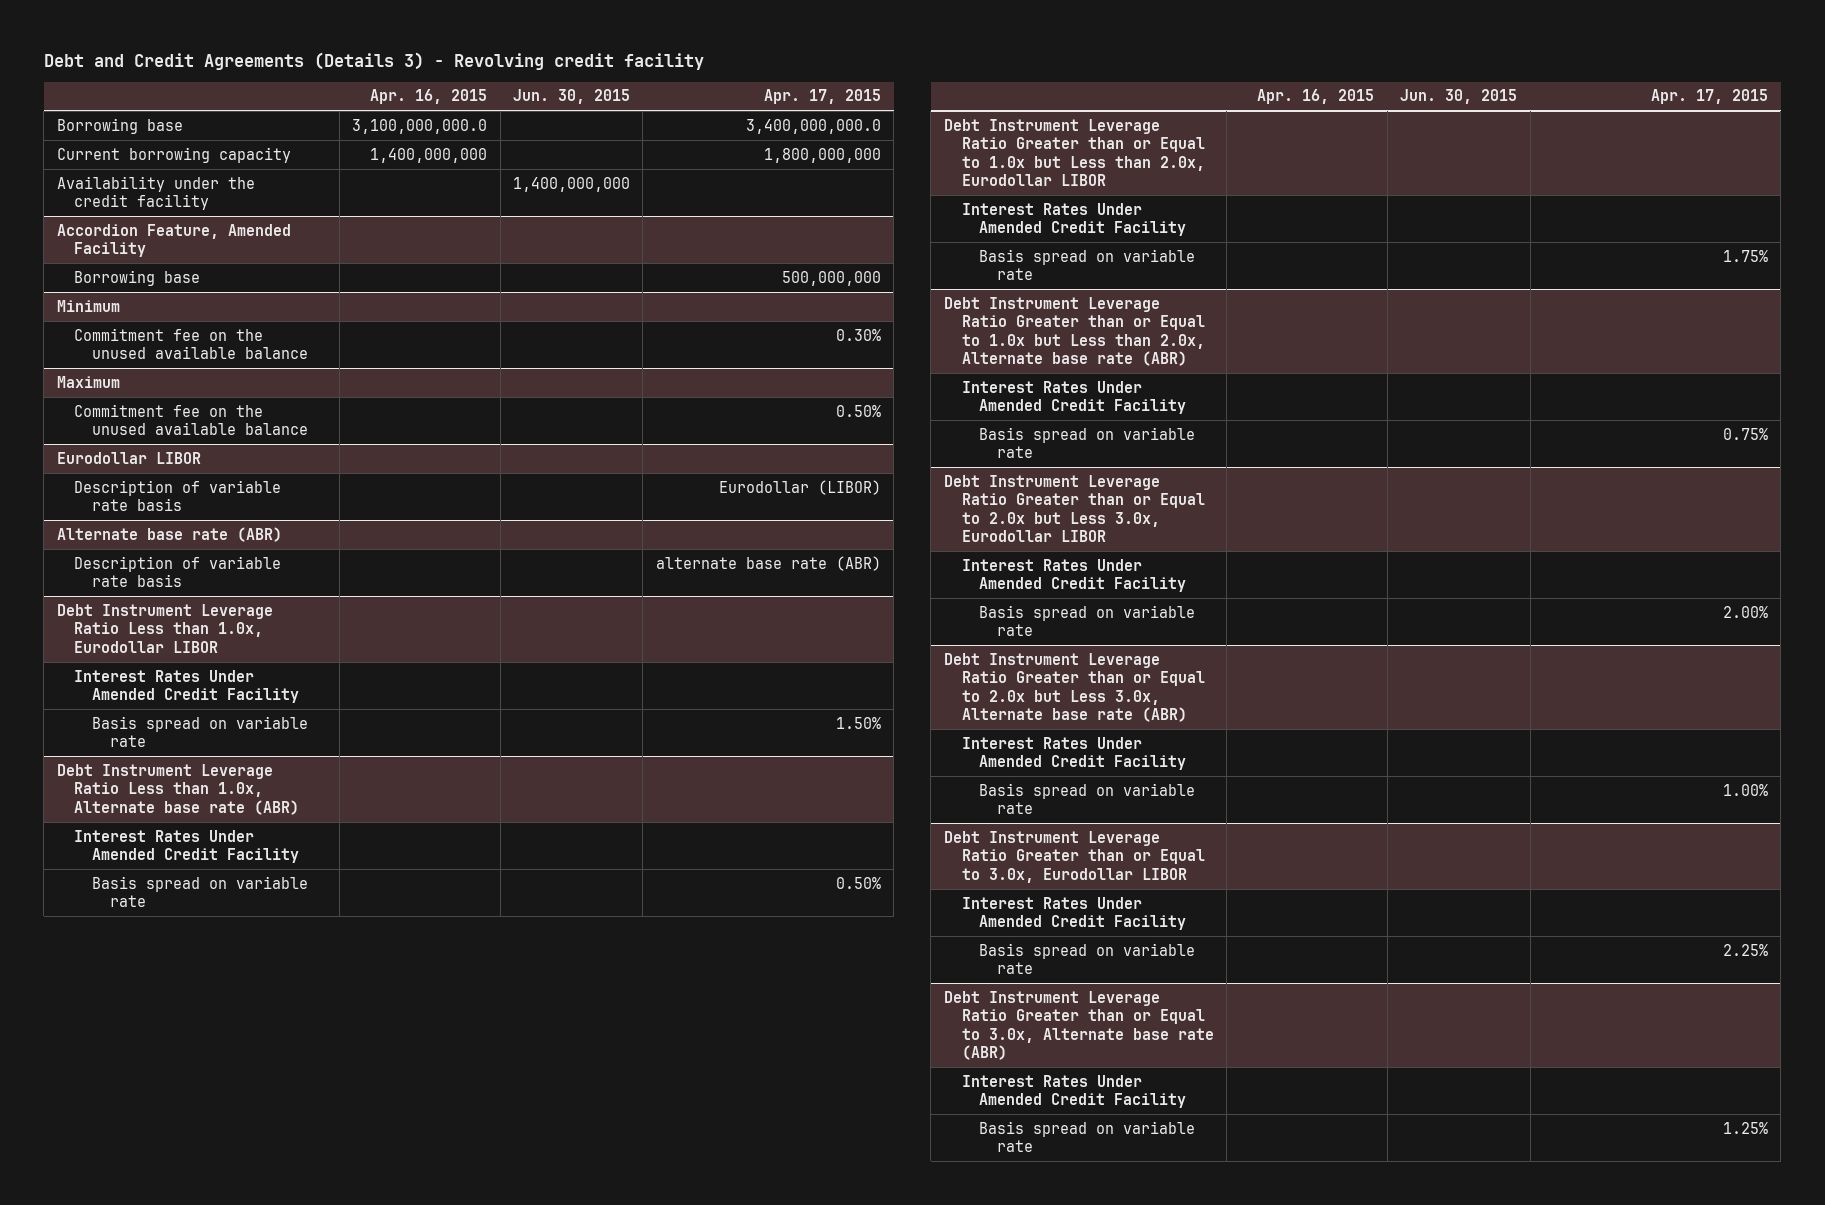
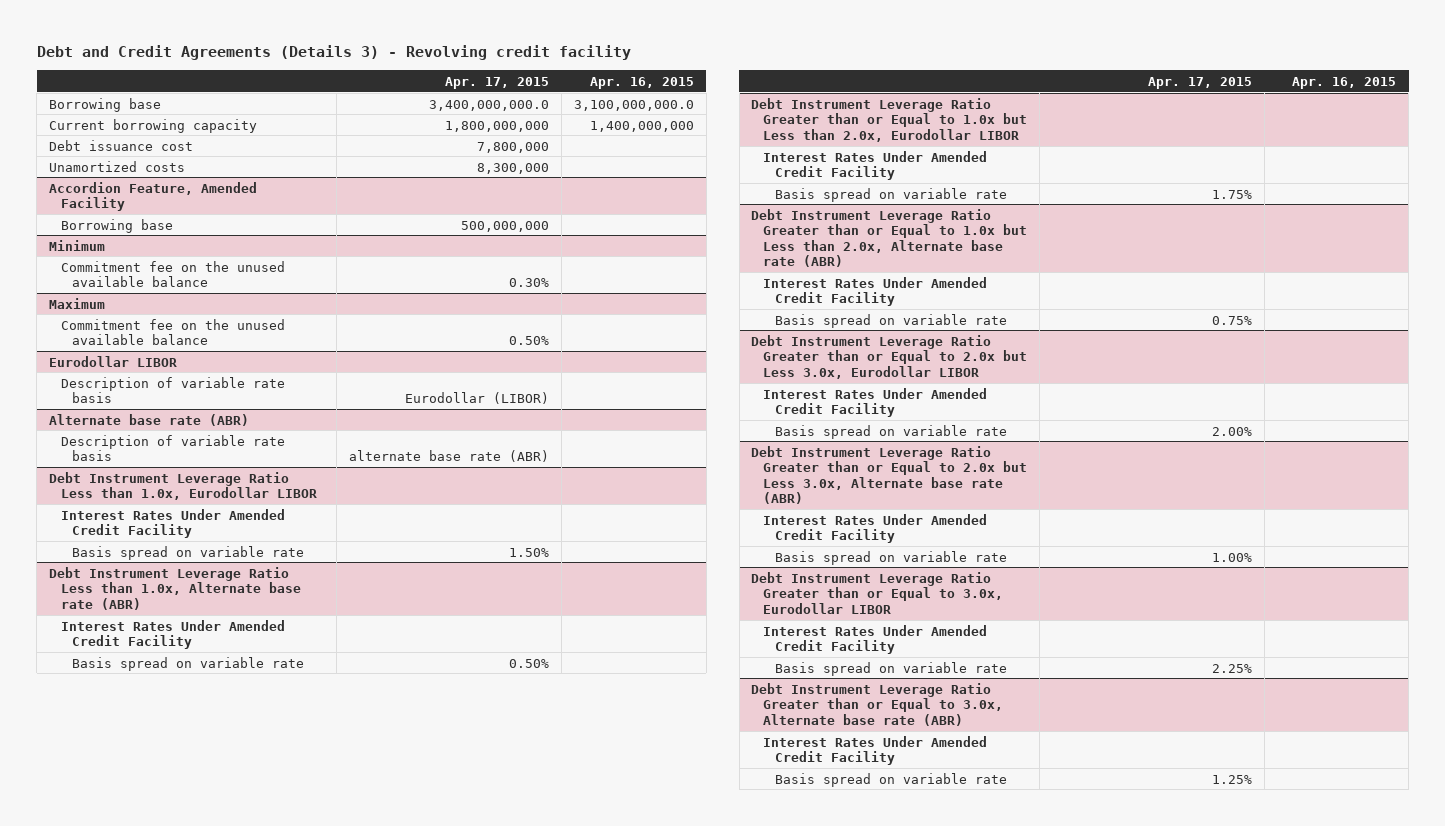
[513,89,631,105] Jun. 30, 2015 -> none
[56,175,255,211] Availability under the credit facility -> none
none -> [49,139,194,151] Debt issuance cost
none -> [49,160,186,172] Unamortized costs

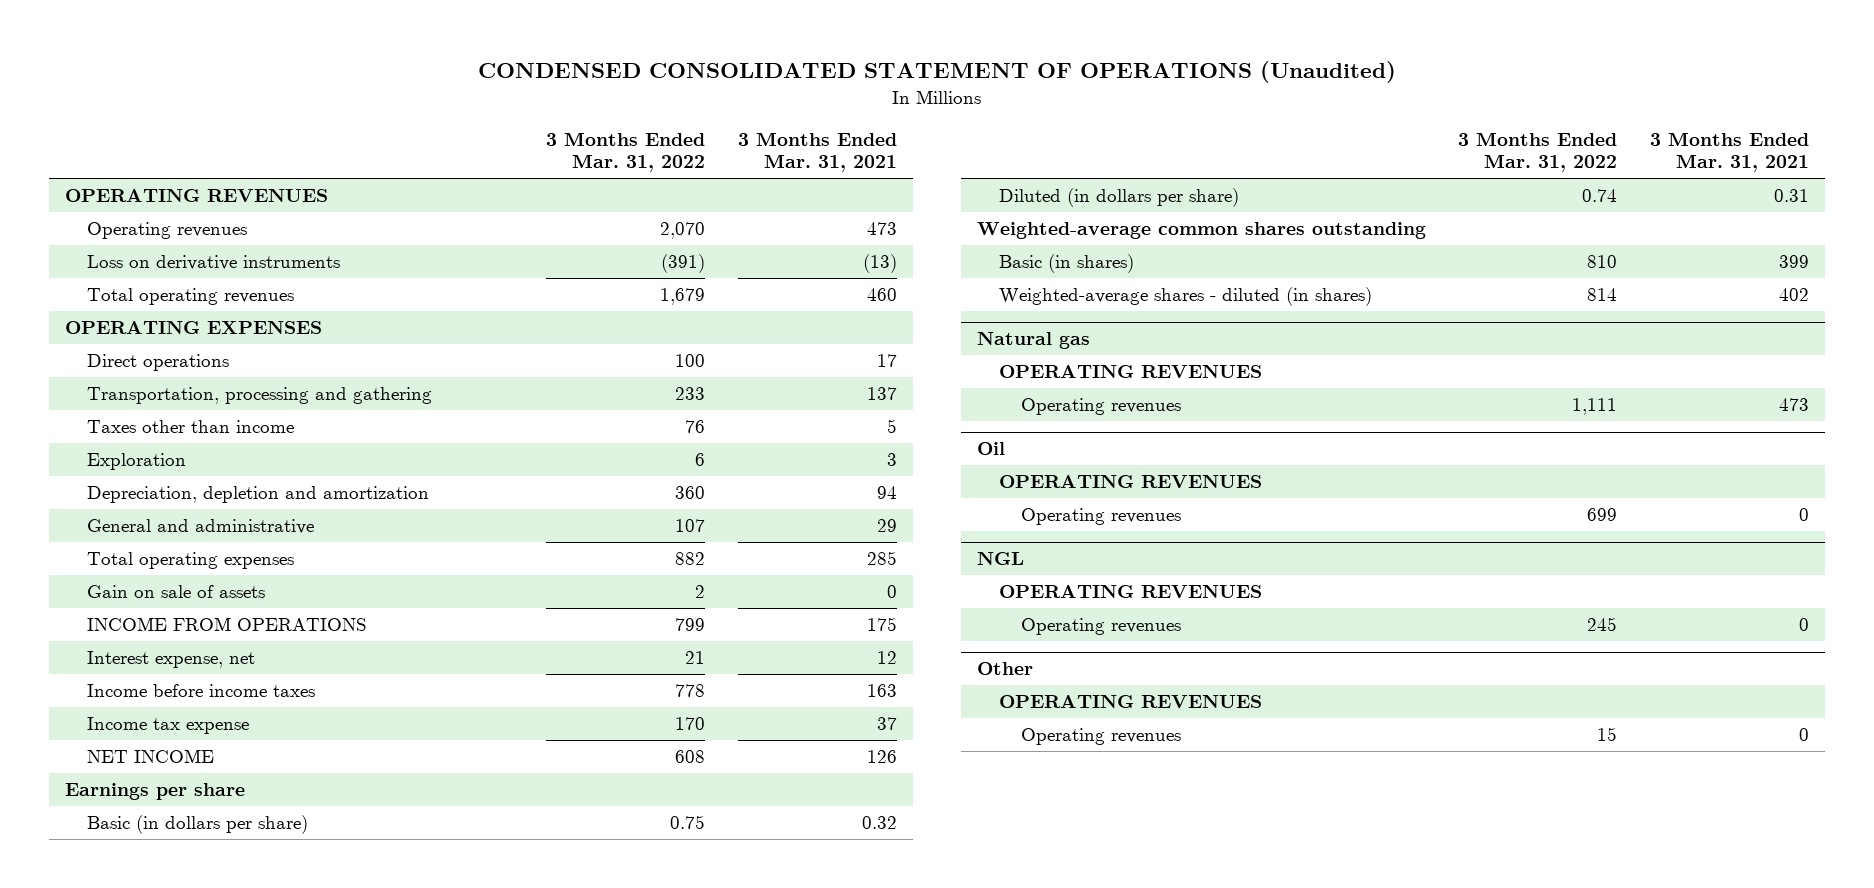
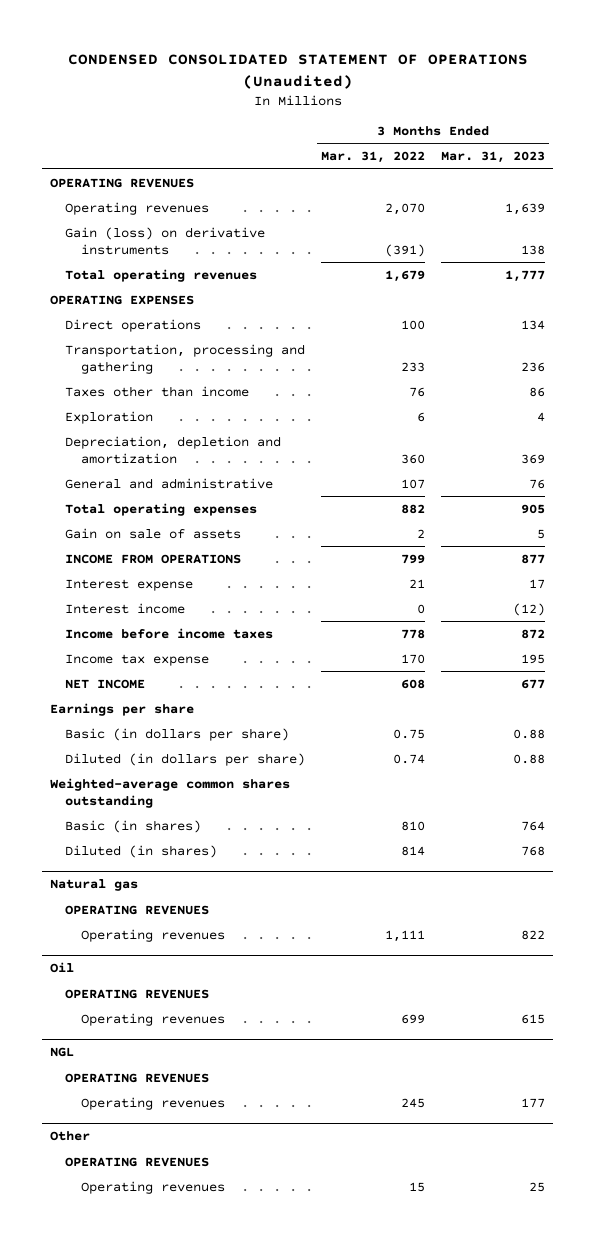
[737,132,897,173] 3 Months Ended Mar. 31, 2021 -> none
none -> [441,151,546,164] Mar. 31, 2023
[86,255,340,271] Loss on derivative instruments -> [65,226,266,255] Gain (loss) on derivative instruments
[86,651,255,669] Interest expense, net -> [65,578,194,591] Interest expense
none -> [65,602,186,614] Interest income
[998,287,1372,307] Weighted-average shares - diluted (in shares) -> [65,844,218,858] Diluted (in shares)

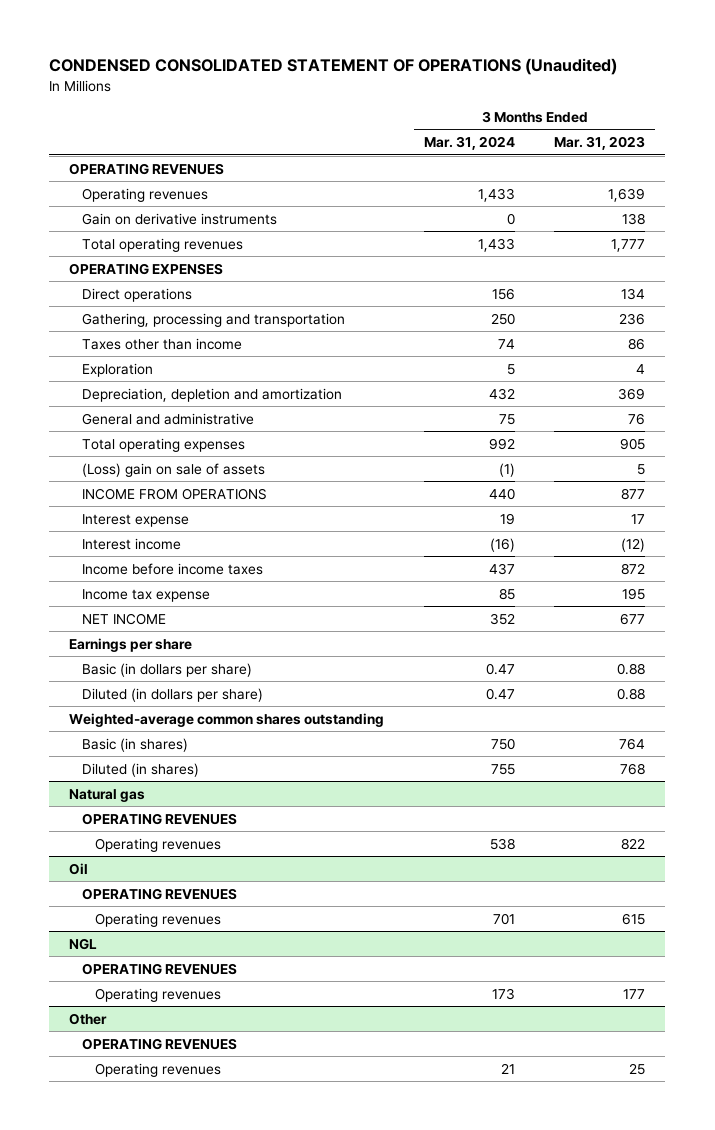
[321,151,426,164] Mar. 31, 2022 -> none
none -> [423,136,515,151] Mar. 31, 2024
[65,226,266,255] Gain (loss) on derivative instruments -> [82,212,278,225] Gain on derivative instruments
[65,343,306,374] Transportation, processing and gathering -> [82,312,346,327] Gathering, processing and transportation
[65,527,242,539] Gain on sale of assets -> [82,462,266,477] (Loss) gain on sale of assets

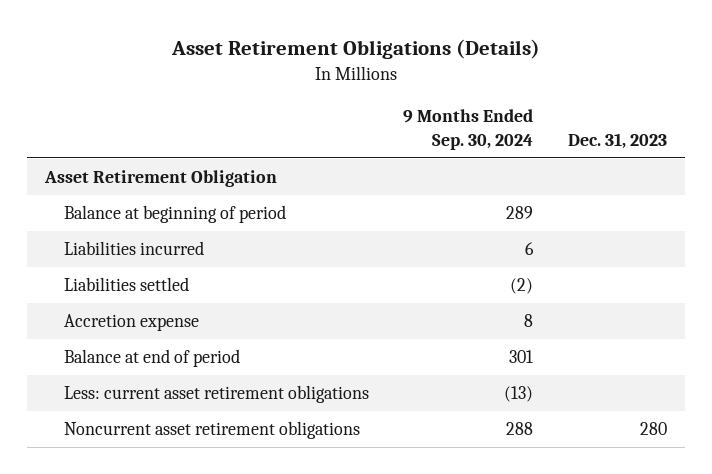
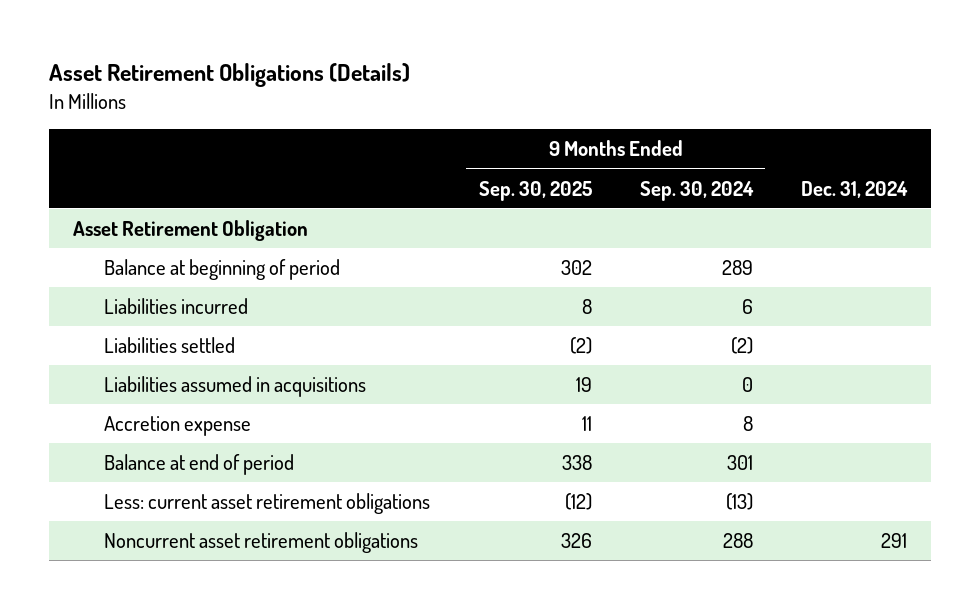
[568,132,668,149] Dec. 31, 2023 -> none
none -> [478,180,592,201] Sep. 30, 2025
none -> [800,180,908,198] Dec. 31, 2024
none -> [104,376,367,398] Liabilities assumed in acquisitions

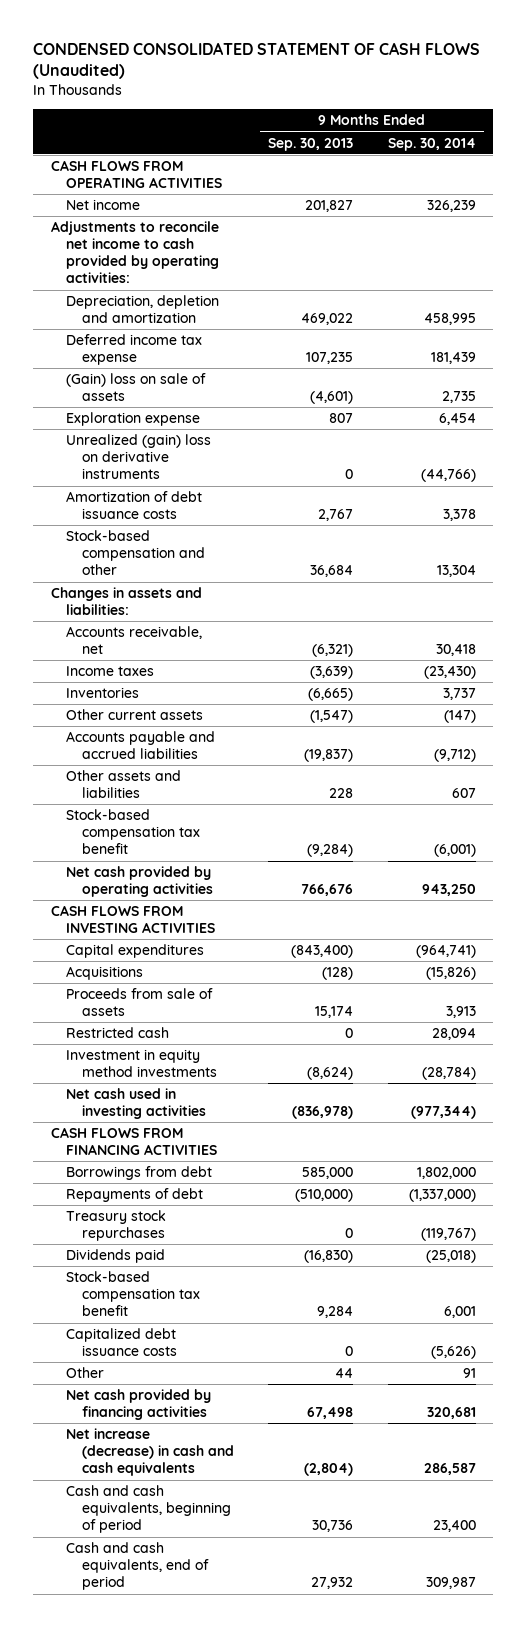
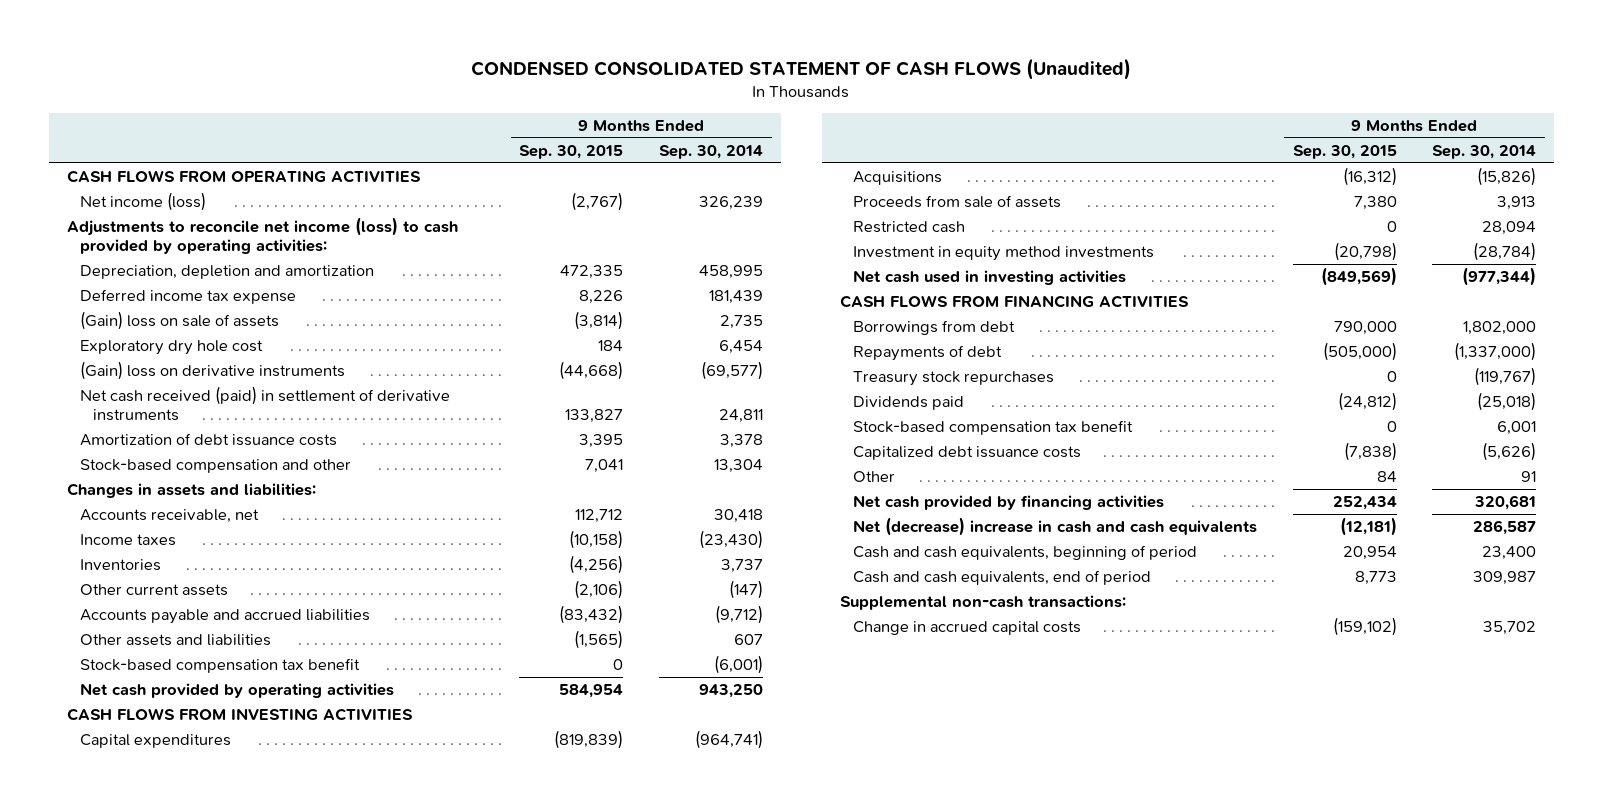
[268,137,354,151] Sep. 30, 2013 -> none
none -> [519,144,624,159] Sep. 30, 2015
[66,199,141,211] Net income -> [79,191,206,211] Net income (loss)
[50,221,220,284] Adjustments to reconcile net income to cash provided by operating activities: -> [66,216,458,255] Adjustments to reconcile net income (loss) to cash provided by operating activities:
[66,412,201,427] Exploration expense -> [79,339,263,355] Exploratory dry hole cost
[66,434,212,480] Unrealized (gain) loss on derivative instruments -> [79,360,345,380] (Gain) loss on derivative instruments
[420,469,476,483] (44,766) -> [701,360,764,380] (69,577)
none -> [79,385,450,422] Net cash received (paid) in settlement of derivative instruments
[66,1428,234,1477] Net increase (decrease) in cash and cash equivalents -> [853,516,1258,536] Net (decrease) increase in cash and cash equivalents
none -> [839,594,1126,610] Supplemental non-cash transactions:
none -> [853,620,1082,635] Change in accrued capital costs

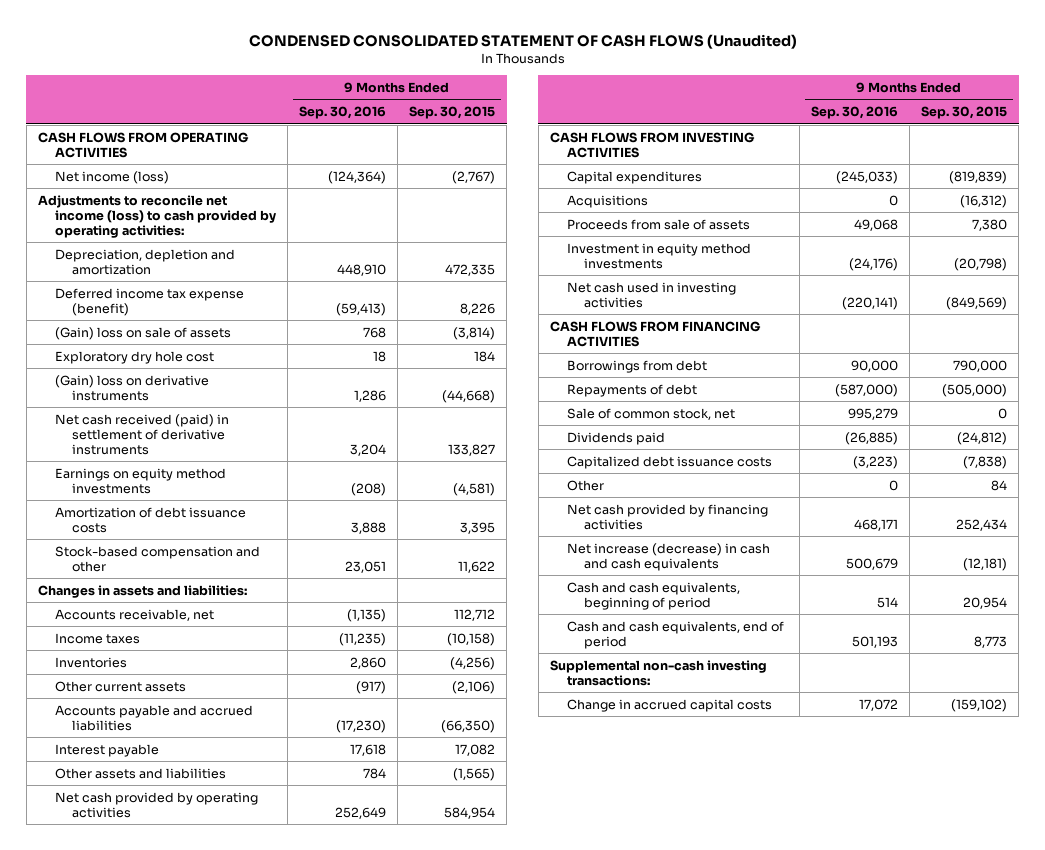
[659,144,764,159] Sep. 30, 2014 -> none
none -> [299,106,387,120] Sep. 30, 2016
[79,288,296,304] Deferred income tax expense -> [55,287,245,316] Deferred income tax expense (benefit)
none -> [55,467,227,494] Earnings on equity method investments
[585,458,624,473] 7,041 -> [458,560,496,573] 11,622
[559,604,624,624] (83,432) -> [441,719,496,733] (66,350)
none -> [55,743,160,757] Interest payable
[79,657,360,673] Stock-based compensation tax benefit -> none
[853,220,966,233] Restricted cash -> none
[853,370,1055,386] Treasury stock repurchases -> none
none -> [566,407,735,420] Sale of common stock, net
[853,419,1134,435] Stock-based compensation tax benefit -> none
[853,516,1258,536] Net (decrease) increase in cash and cash equivalents -> [566,542,770,571] Net increase (decrease) in cash and cash equivalents
[839,594,1126,610] Supplemental non-cash transactions: -> [549,659,767,686] Supplemental non-cash investing transactions:

